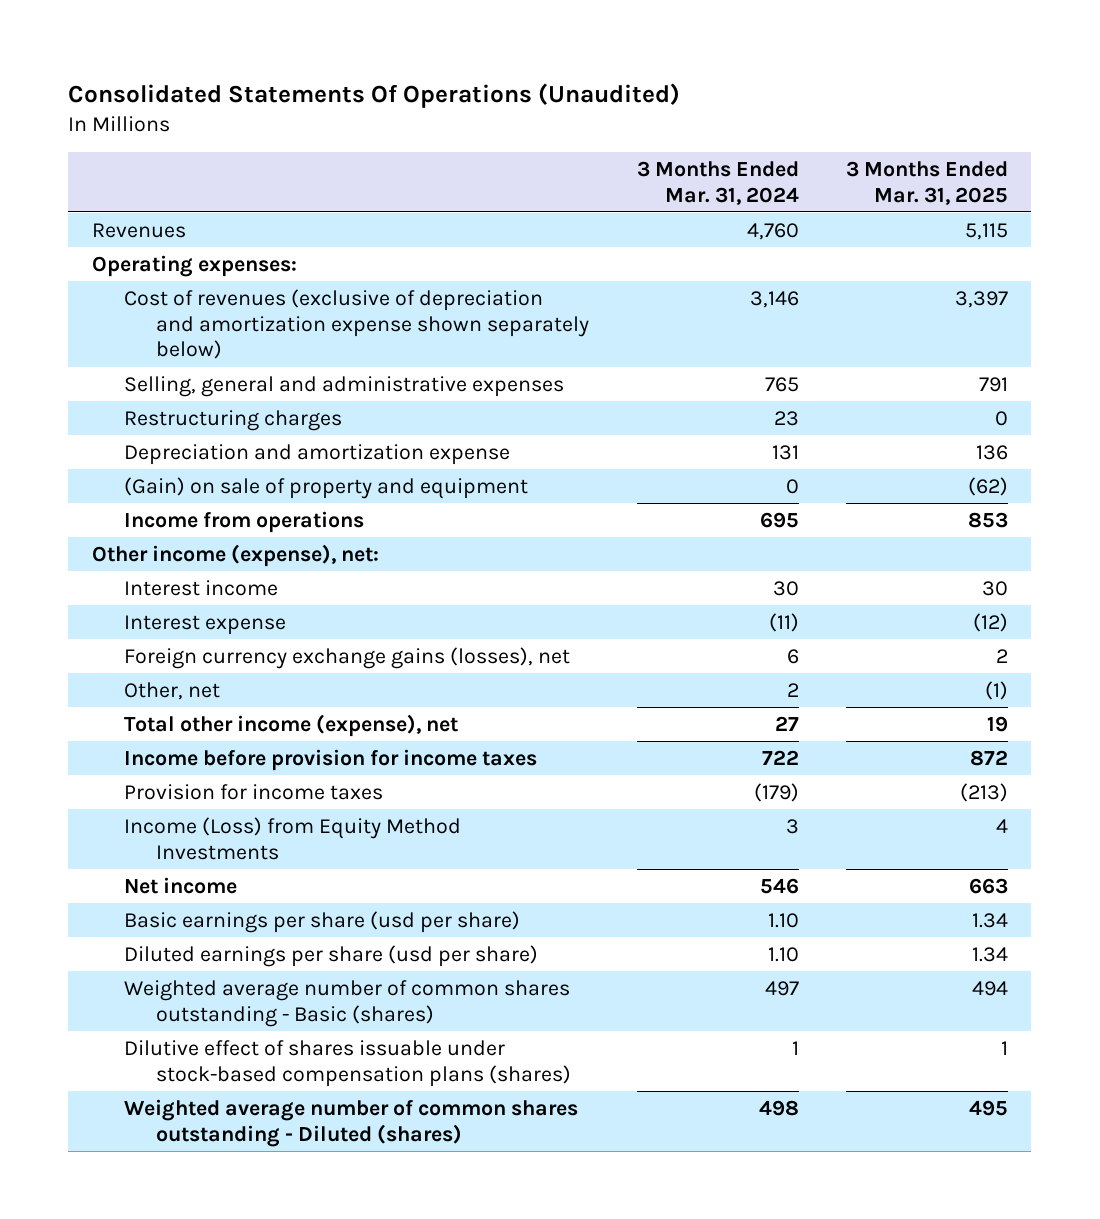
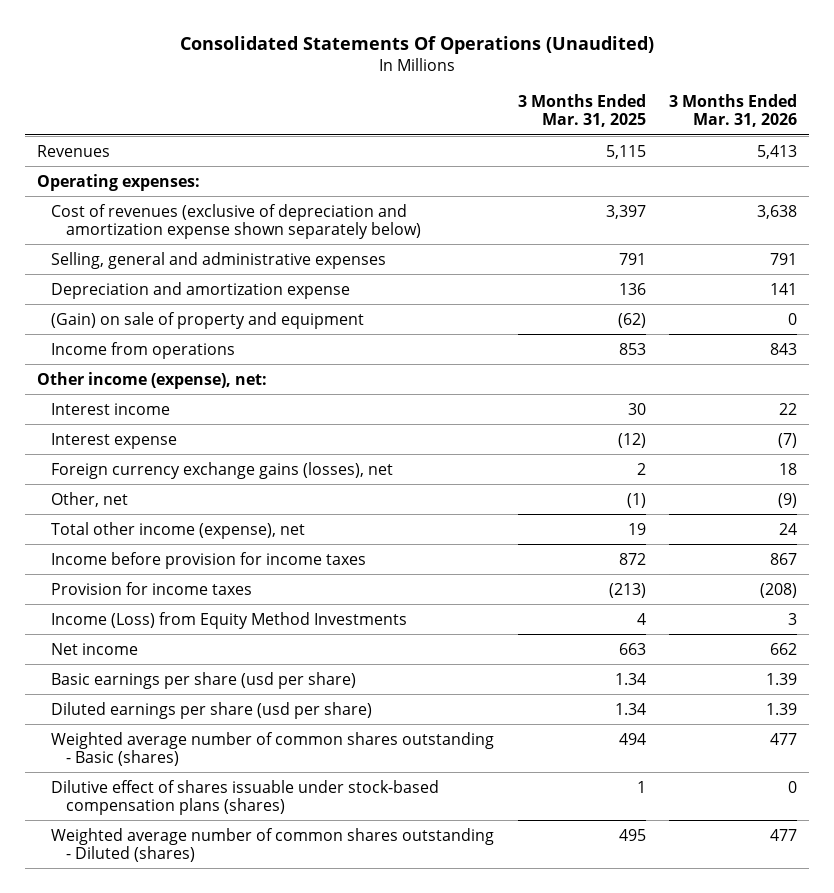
[636,160,799,205] 3 Months Ended Mar. 31, 2024 -> none
none -> [669,94,798,128] 3 Months Ended Mar. 31, 2026
[124,409,343,431] Restructuring charges -> none

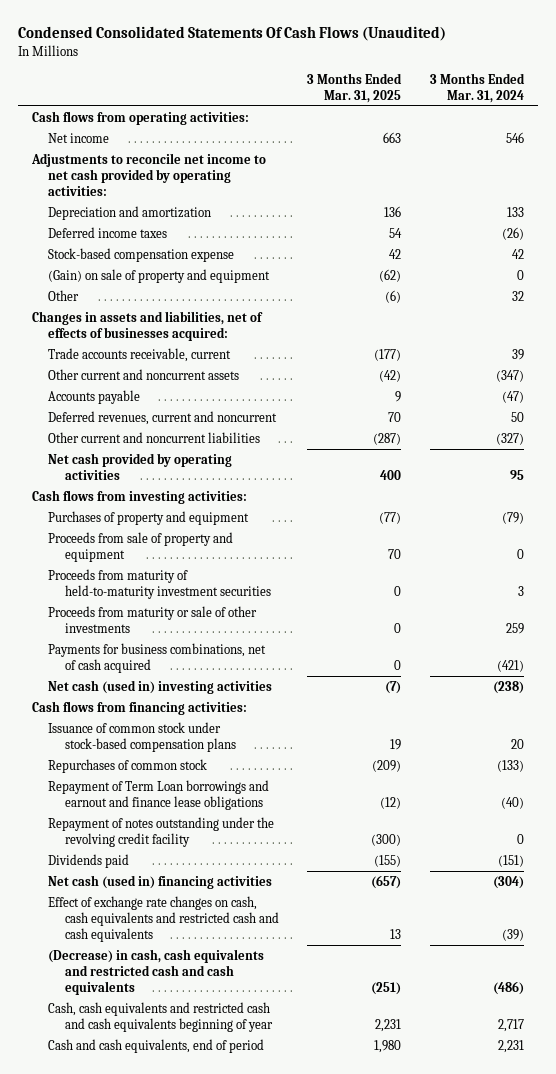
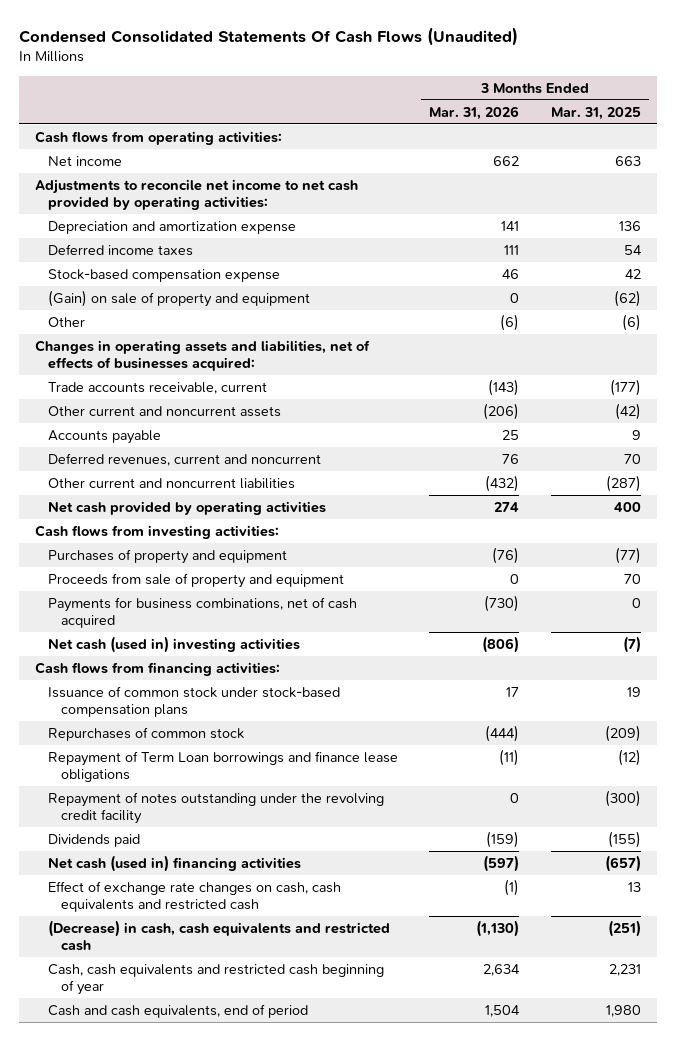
[429,73,525,103] 3 Months Ended Mar. 31, 2024 -> none
none -> [429,105,520,120] Mar. 31, 2026
[48,205,212,220] Depreciation and amortization -> [47,220,296,234] Depreciation and amortization expense
[31,310,263,341] Changes in assets and liabilities, net of effects of businesses acquired: -> [34,339,370,372] Changes in operating assets and liabilities, net of effects of businesses acquired:
[48,568,271,599] Proceeds from maturity of held-to-maturity investment securities -> none
[48,605,258,633] Proceeds from maturity or sale of other investments -> none
[48,779,270,810] Repayment of Term Loan borrowings and earnout and finance lease obligations -> [47,750,398,783] Repayment of Term Loan borrowings and finance lease obligations
[48,895,279,942] Effect of exchange rate changes on cash, cash equivalents and restricted cash and cash equivalents -> [47,880,341,913] Effect of exchange rate changes on cash, cash equivalents and restricted cash
[48,948,265,995] (Decrease) in cash, cash equivalents and restricted cash and cash equivalents -> [47,919,390,952] (Decrease) in cash, cash equivalents and restricted cash
[48,1001,273,1032] Cash, cash equivalents and restricted cash and cash equivalents beginning of year -> [47,963,384,996] Cash, cash equivalents and restricted cash beginning of year

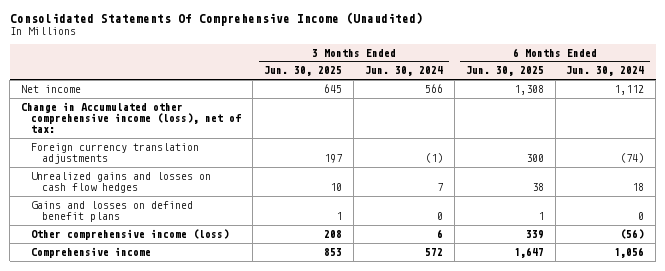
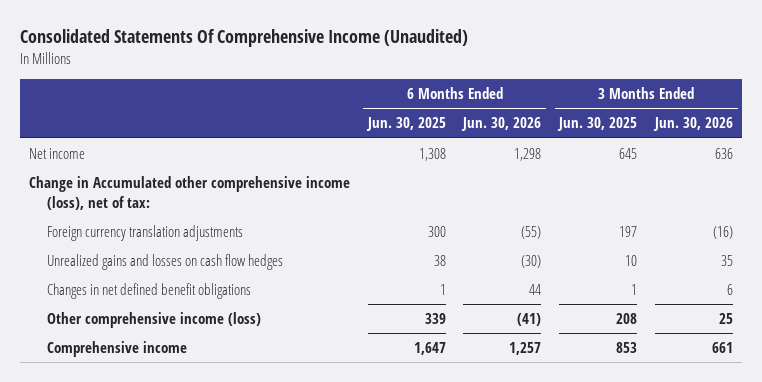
[364,66,443,77] Jun. 30, 2024 -> none
[566,66,645,77] Jun. 30, 2024 -> none
none -> [461,117,542,132] Jun. 30, 2026
none -> [653,117,734,132] Jun. 30, 2026
[31,200,194,222] Gains and losses on defined benefit plans -> [46,283,251,300] Changes in net defined benefit obligations

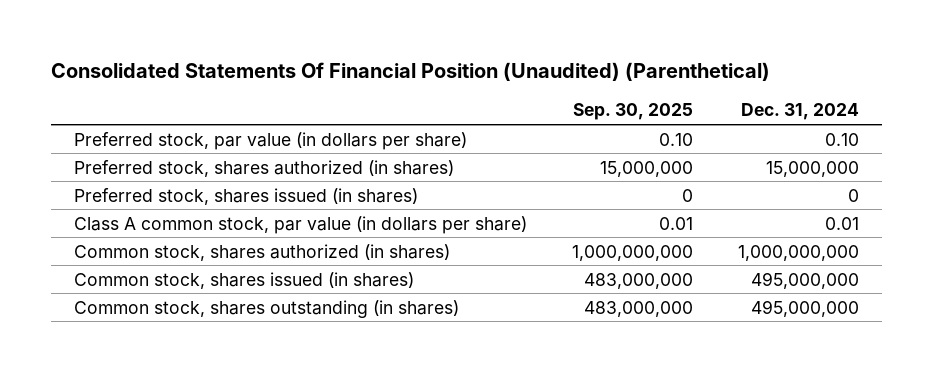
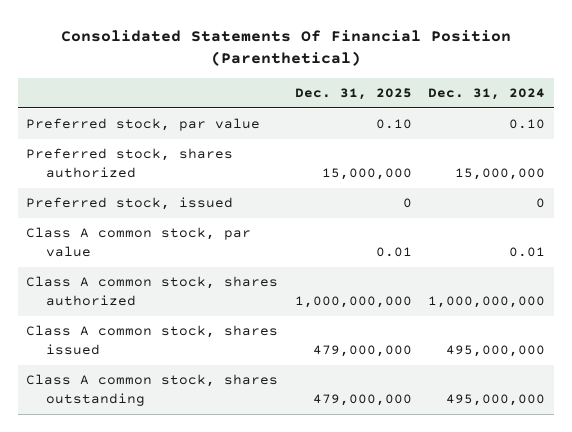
[51,62,771,82] Consolidated Statements Of Financial Position (Unaudited) (Parenthetical) -> [60,29,511,67] Consolidated Statements Of Financial Position (Parenthetical)
[573,103,694,121] Sep. 30, 2025 -> none
none -> [294,88,412,101] Dec. 31, 2025
[73,131,467,150] Preferred stock, par value (in dollars per share) -> [26,118,261,132] Preferred stock, par value
[73,159,454,177] Preferred stock, shares authorized (in shares) -> [26,148,234,179] Preferred stock, shares authorized
[73,187,418,205] Preferred stock, shares issued (in shares) -> [26,197,234,211] Preferred stock, issued
[73,215,527,234] Class A common stock, par value (in dollars per share) -> [26,227,252,258] Class A common stock, par value
[73,243,450,261] Common stock, shares authorized (in shares) -> [26,276,279,307] Class A common stock, shares authorized
[73,271,414,289] Common stock, shares issued (in shares) -> [26,325,279,356] Class A common stock, shares issued
[73,299,459,318] Common stock, shares outstanding (in shares) -> [26,374,279,407] Class A common stock, shares outstanding

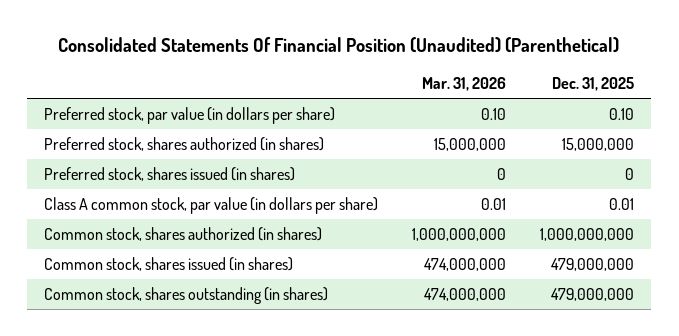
[60,29,511,67] Consolidated Statements Of Financial Position (Parenthetical) -> [58,37,620,54] Consolidated Statements Of Financial Position (Unaudited) (Parenthetical)
[428,88,546,101] Dec. 31, 2024 -> none
none -> [422,77,507,92] Mar. 31, 2026
[26,118,261,132] Preferred stock, par value -> [44,106,336,124] Preferred stock, par value (in dollars per share)
[26,148,234,179] Preferred stock, shares authorized -> [44,136,325,151] Preferred stock, shares authorized (in shares)
[26,197,234,211] Preferred stock, issued -> [44,166,296,181] Preferred stock, shares issued (in shares)
[26,227,252,258] Class A common stock, par value -> [44,196,379,214] Class A common stock, par value (in dollars per share)
[26,276,279,307] Class A common stock, shares authorized -> [44,226,323,241] Common stock, shares authorized (in shares)
[26,325,279,356] Class A common stock, shares issued -> [44,256,294,271] Common stock, shares issued (in shares)
[26,374,279,407] Class A common stock, shares outstanding -> [44,286,329,304] Common stock, shares outstanding (in shares)

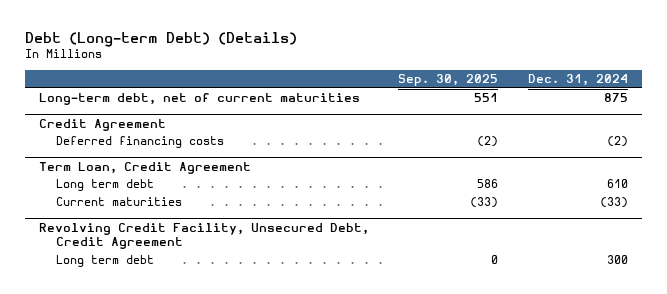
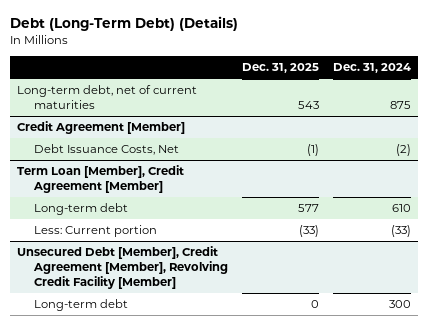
[24,31,297,47] Debt (Long-term Debt) (Details) -> [10,16,239,32] Debt (Long-Term Debt) (Details)
[398,74,499,87] Sep. 30, 2025 -> none
none -> [241,63,319,74] Dec. 31, 2025
[39,118,167,131] Credit Agreement -> [17,121,186,135] Credit Agreement [Member]
[56,136,225,149] Deferred financing costs -> [33,144,179,156] Debt Issuance Costs, Net
[39,161,252,174] Term Loan, Credit Agreement -> [17,165,185,194] Term Loan [Member], Credit Agreement [Member]
[56,179,155,192] Long term debt -> [33,203,128,216] Long-term debt
[56,197,183,207] Current maturities -> [33,225,157,238] Less: Current portion
[39,222,370,249] Revolving Credit Facility, Unsecured Debt, Credit Agreement -> [17,246,228,289] Unsecured Debt [Member], Credit Agreement [Member], Revolving Credit Facility [Member]
[56,255,155,268] Long term debt -> [33,299,128,312] Long-term debt

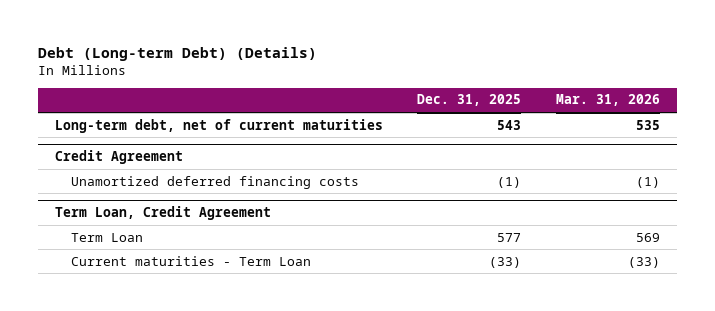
[10,16,239,32] Debt (Long-Term Debt) (Details) -> [37,46,317,61] Debt (Long-term Debt) (Details)
[332,63,411,74] Dec. 31, 2024 -> none
none -> [555,94,660,107] Mar. 31, 2026
[17,246,228,289] Unsecured Debt [Member], Credit Agreement [Member], Revolving Credit Facility [Member] -> none
[33,299,128,312] Long-term debt -> none
[17,121,186,135] Credit Agreement [Member] -> [55,150,184,165] Credit Agreement
[33,144,179,156] Debt Issuance Costs, Net -> [71,175,360,189] Unamortized deferred financing costs
[17,165,185,194] Term Loan [Member], Credit Agreement [Member] -> [55,206,272,221] Term Loan, Credit Agreement
[33,203,128,216] Long-term debt -> [71,232,144,242] Term Loan
[33,225,157,238] Less: Current portion -> [71,255,312,266] Current maturities - Term Loan

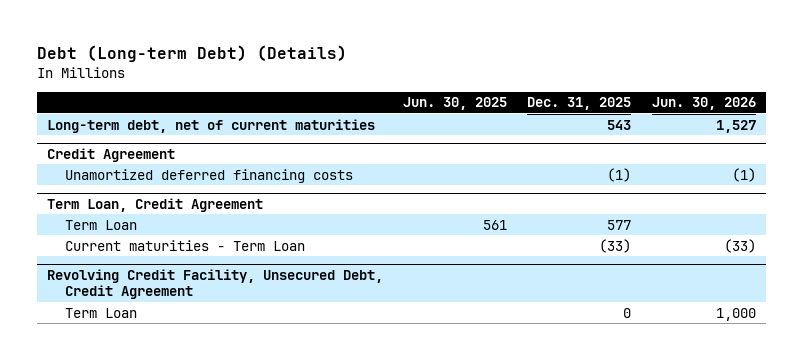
[555,94,660,107] Mar. 31, 2026 -> none
none -> [403,97,508,111] Jun. 30, 2025
none -> [651,97,756,111] Jun. 30, 2026
none -> [47,268,384,299] Revolving Credit Facility, Unsecured Debt, Credit Agreement
none -> [65,307,138,318] Term Loan

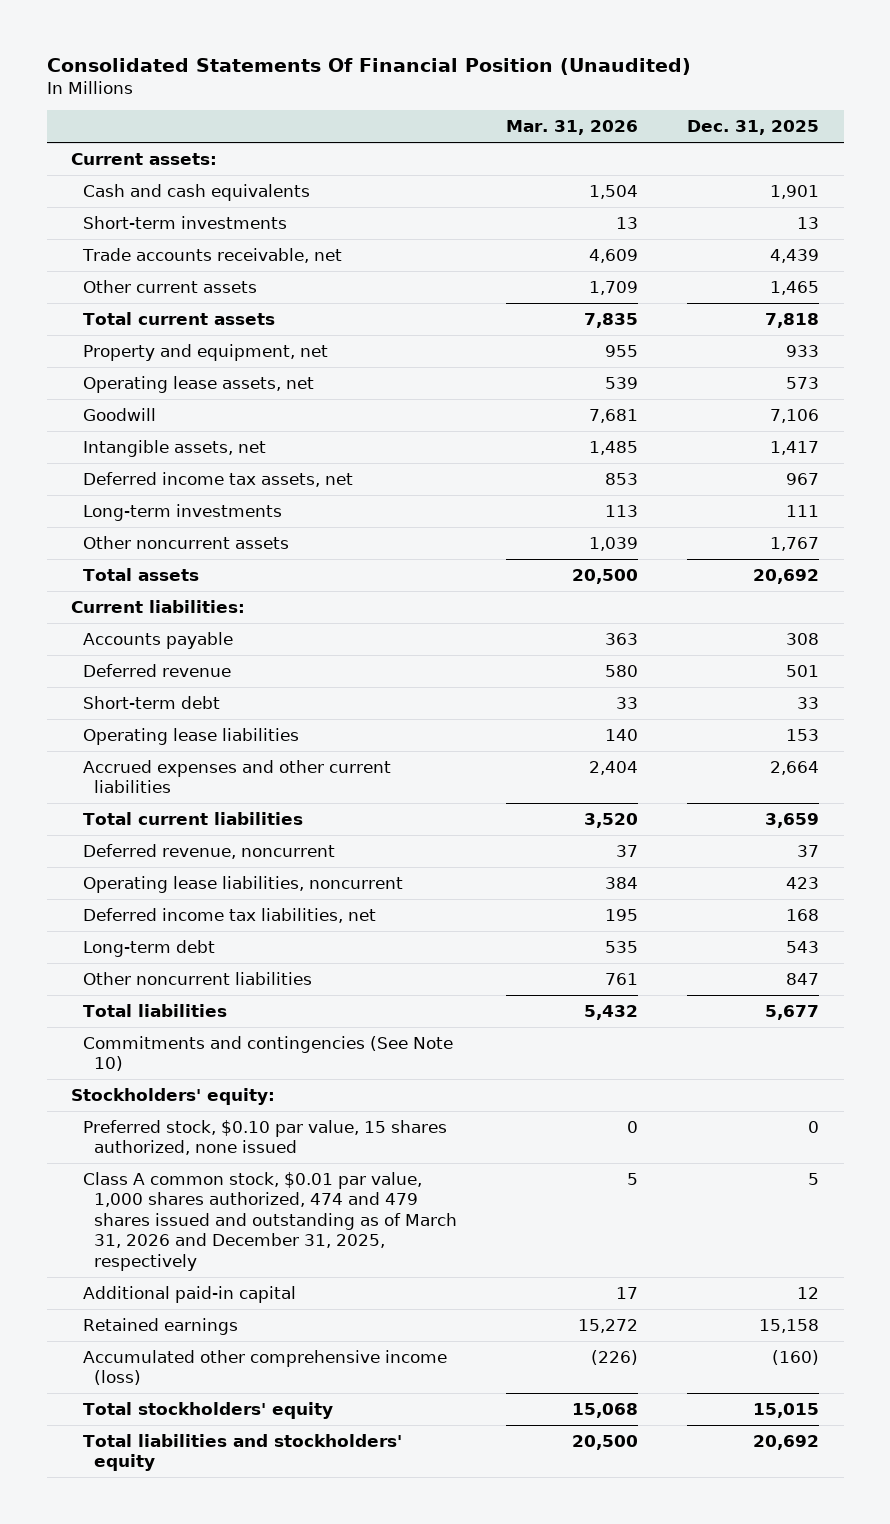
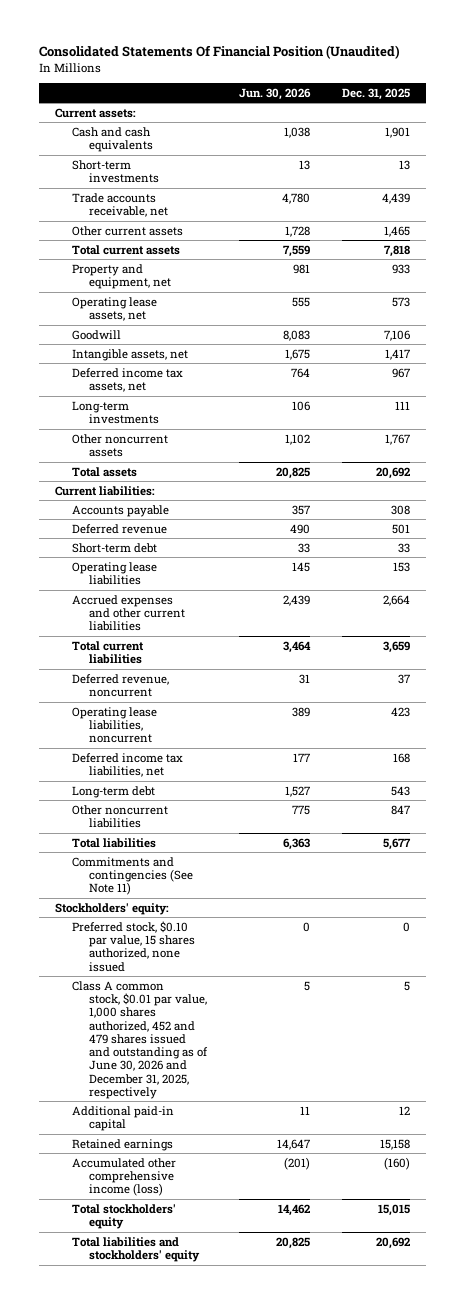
[506,120,639,136] Mar. 31, 2026 -> none
none -> [239,87,312,100] Jun. 30, 2026
[82,1035,453,1072] Commitments and contingencies (See Note 10) -> [72,856,194,896] Commitments and contingencies (See Note 11)
[82,1171,458,1271] Class A common stock, $0.01 par value, 1,000 shares authorized, 474 and 479 shares issued and outstanding as of March 31, 2026 and December 31, 2025, respectively -> [72,980,209,1099] Class A common stock, $0.01 par value, 1,000 shares authorized, 452 and 479 shares issued and outstanding as of June 30, 2026 and December 31, 2025, respectively

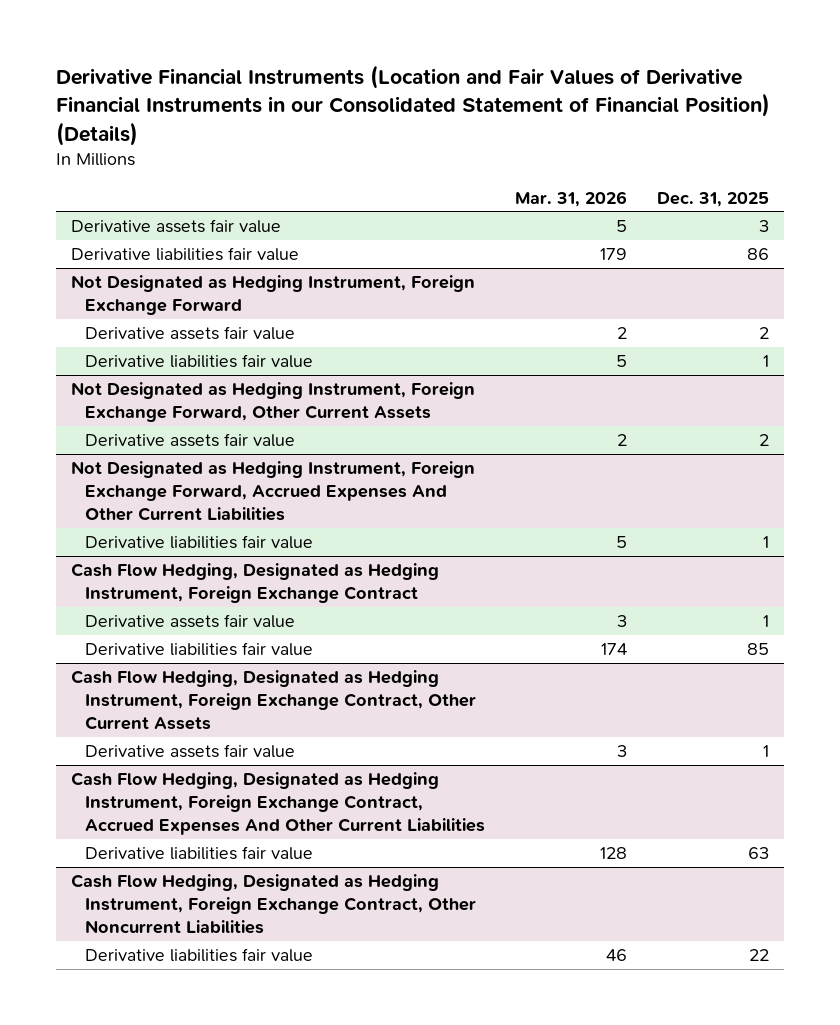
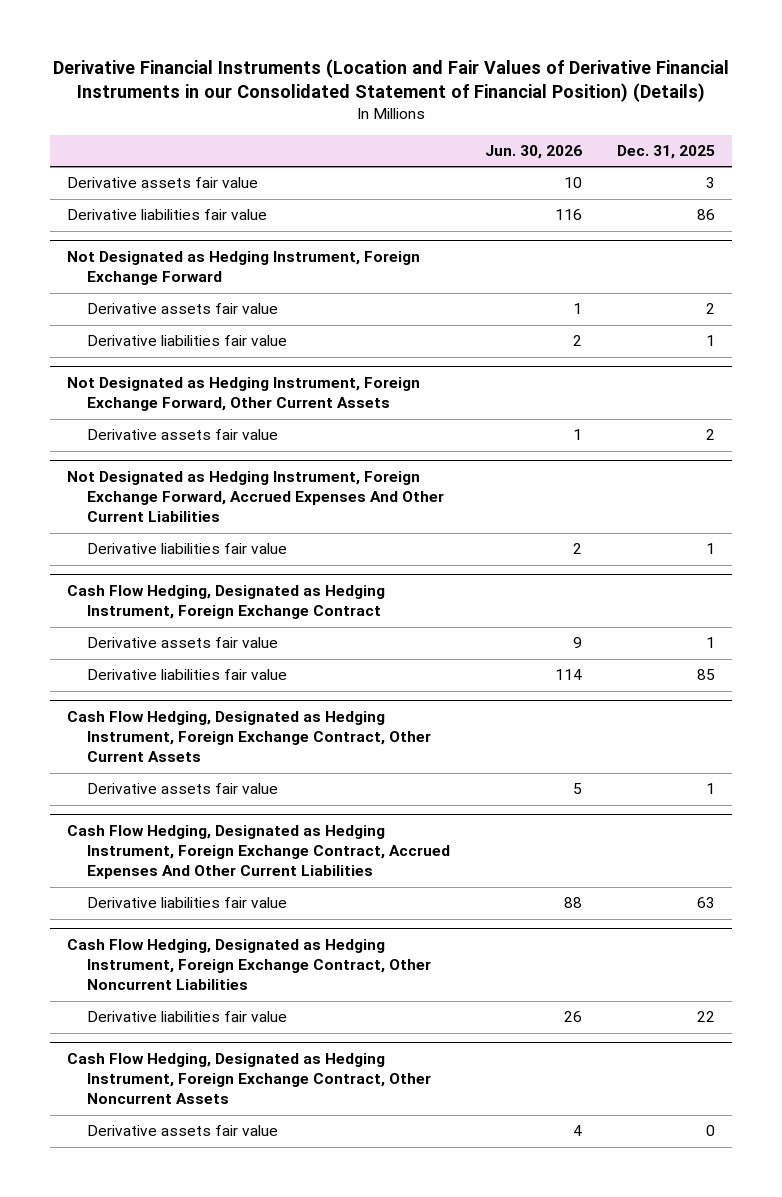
[515,190,628,207] Mar. 31, 2026 -> none
none -> [484,144,582,159] Jun. 30, 2026
none -> [67,1053,432,1105] Cash Flow Hedging, Designated as Hedging Instrument, Foreign Exchange Contract, Other Noncurrent Assets
none -> [87,1125,279,1137] Derivative assets fair value

